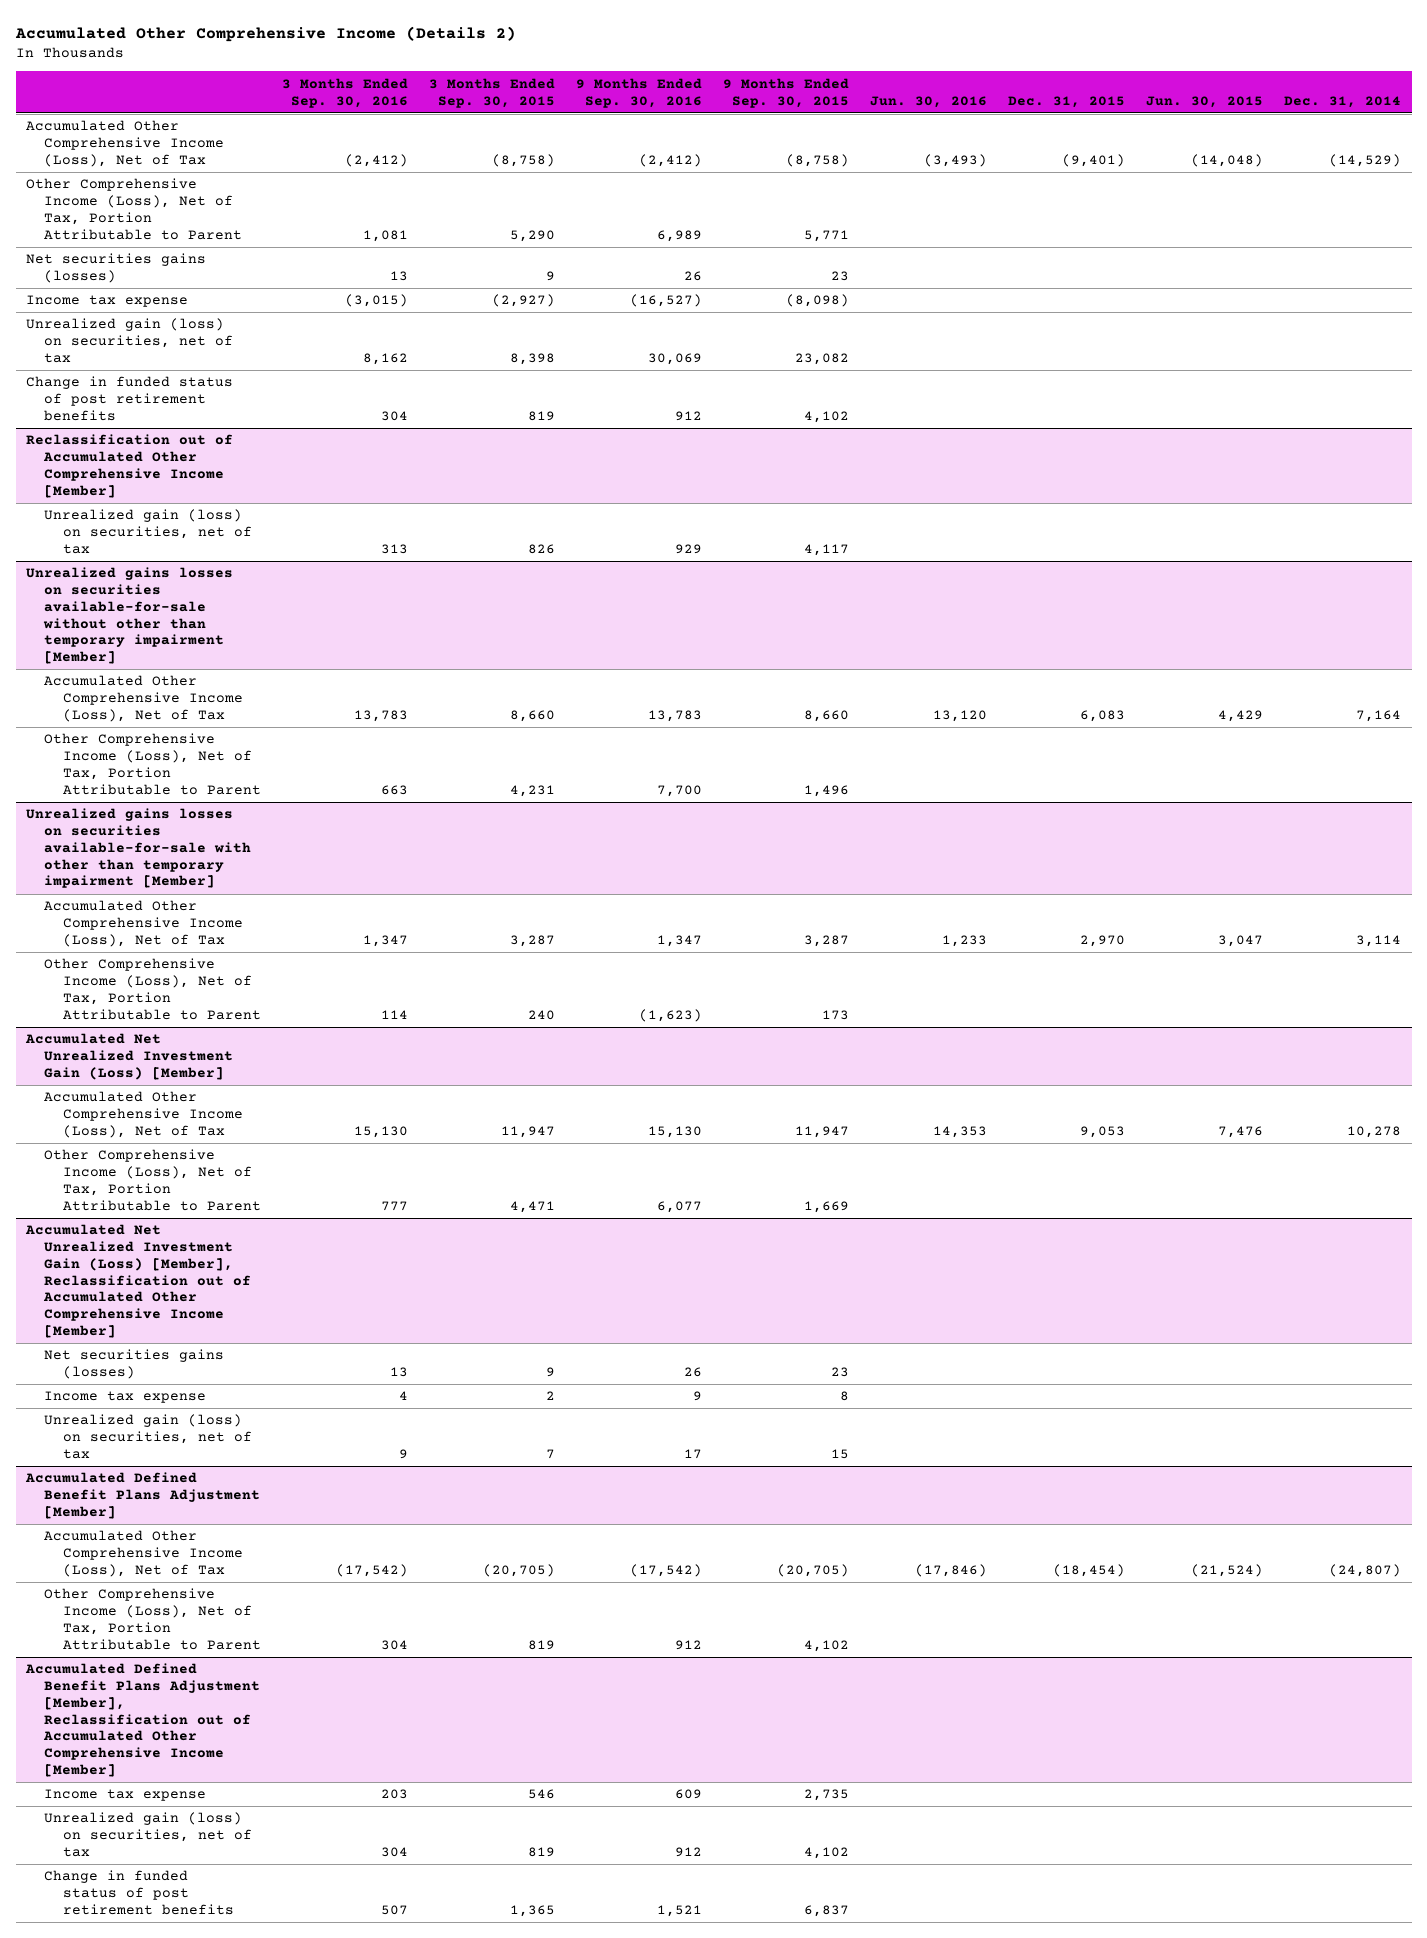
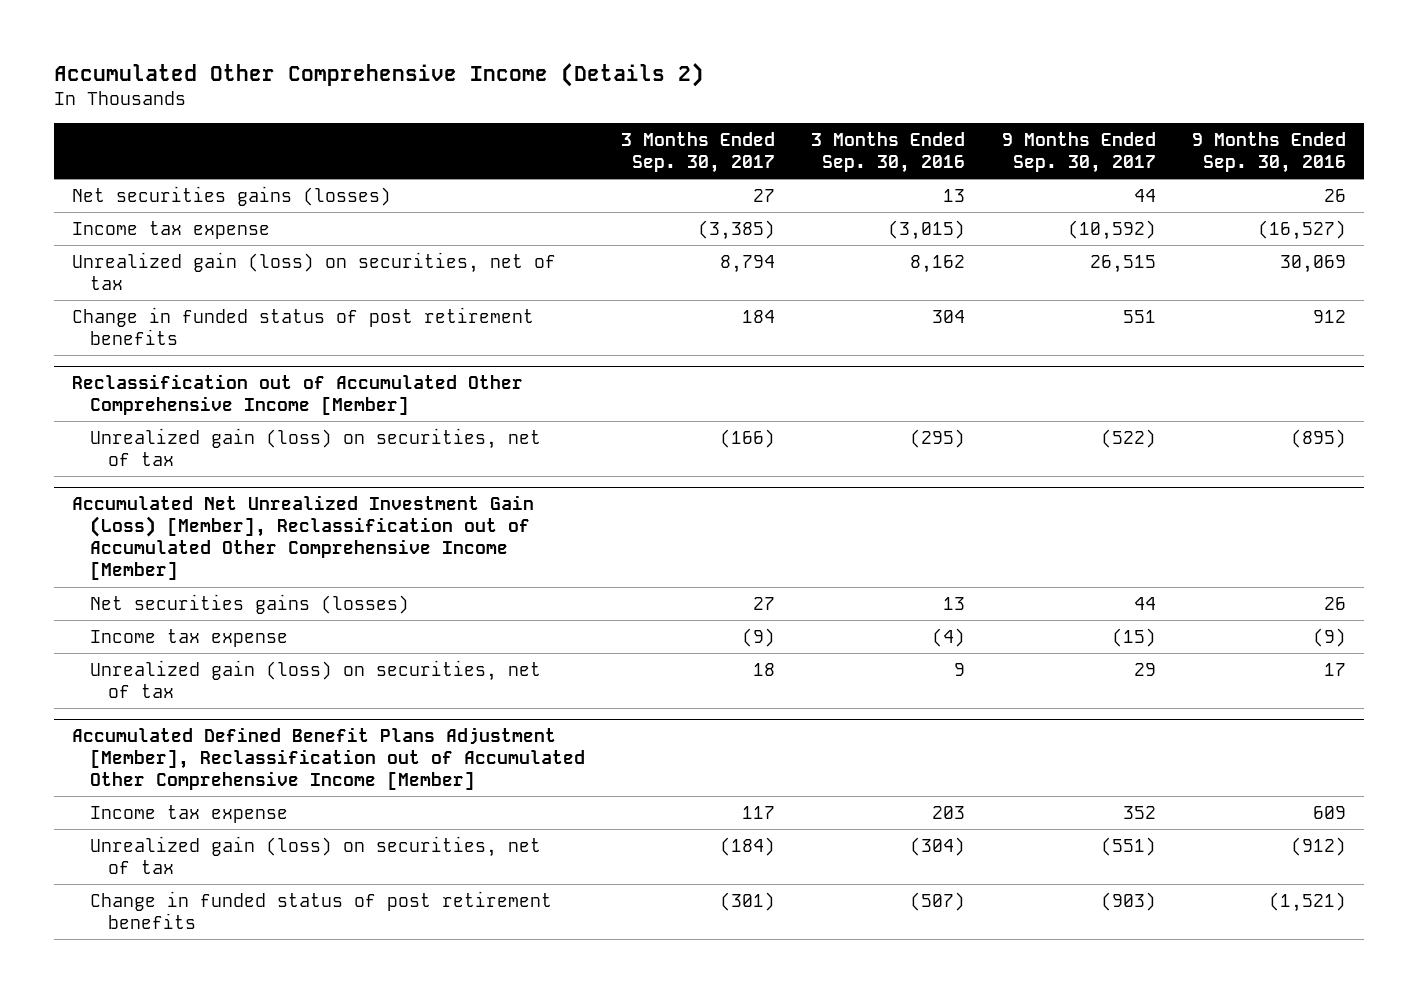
[428,77,555,108] 3 Months Ended Sep. 30, 2015 -> none
[722,77,849,108] 9 Months Ended Sep. 30, 2015 -> none
[870,95,988,108] Jun. 30, 2016 -> none
[1008,95,1126,108] Dec. 31, 2015 -> none
[1146,95,1264,108] Jun. 30, 2015 -> none
[1284,95,1402,108] Dec. 31, 2014 -> none
none -> [621,131,776,173] 3 Months Ended Sep. 30, 2017
none -> [1001,131,1156,173] 9 Months Ended Sep. 30, 2017
[26,120,225,167] Accumulated Other Comprehensive Income (Loss), Net of Tax -> none
[26,178,243,240] Other Comprehensive Income (Loss), Net of Tax, Portion Attributable to Parent -> none
[26,567,234,665] Unrealized gains losses on securities available-for-sale without other than temporary impairment [Member] -> none
[44,675,243,722] Accumulated Other Comprehensive Income (Loss), Net of Tax -> none
[44,733,261,795] Other Comprehensive Income (Loss), Net of Tax, Portion Attributable to Parent -> none
[26,808,252,889] Unrealized gains losses on securities available-for-sale with other than temporary impairment [Member] -> none
[44,900,243,947] Accumulated Other Comprehensive Income (Loss), Net of Tax -> none
[44,958,261,1020] Other Comprehensive Income (Loss), Net of Tax, Portion Attributable to Parent -> none
[25,1033,234,1080] Accumulated Net Unrealized Investment Gain (Loss) [Member] -> none
[44,1091,243,1138] Accumulated Other Comprehensive Income (Loss), Net of Tax -> none
[44,1149,261,1211] Other Comprehensive Income (Loss), Net of Tax, Portion Attributable to Parent -> none
[380,543,408,554] 313 -> [910,428,966,448] (295)
[674,543,702,554] 929 -> [1290,428,1346,448] (895)
[398,1391,408,1401] 4 -> [932,627,966,647] (4)
[692,1391,702,1402] 9 -> [1312,627,1346,647] (9)
[25,1472,261,1519] Accumulated Defined Benefit Plans Adjustment [Member] -> none
[44,1530,243,1577] Accumulated Other Comprehensive Income (Loss), Net of Tax -> none
[44,1588,261,1650] Other Comprehensive Income (Loss), Net of Tax, Portion Attributable to Parent -> none
[380,1846,408,1857] 304 -> [910,836,966,856] (304)
[674,1846,702,1857] 912 -> [1290,836,1346,856] (912)
[380,1904,408,1915] 507 -> [910,891,966,911] (507)
[656,1904,702,1917] 1,521 -> [1268,891,1346,912] (1,521)

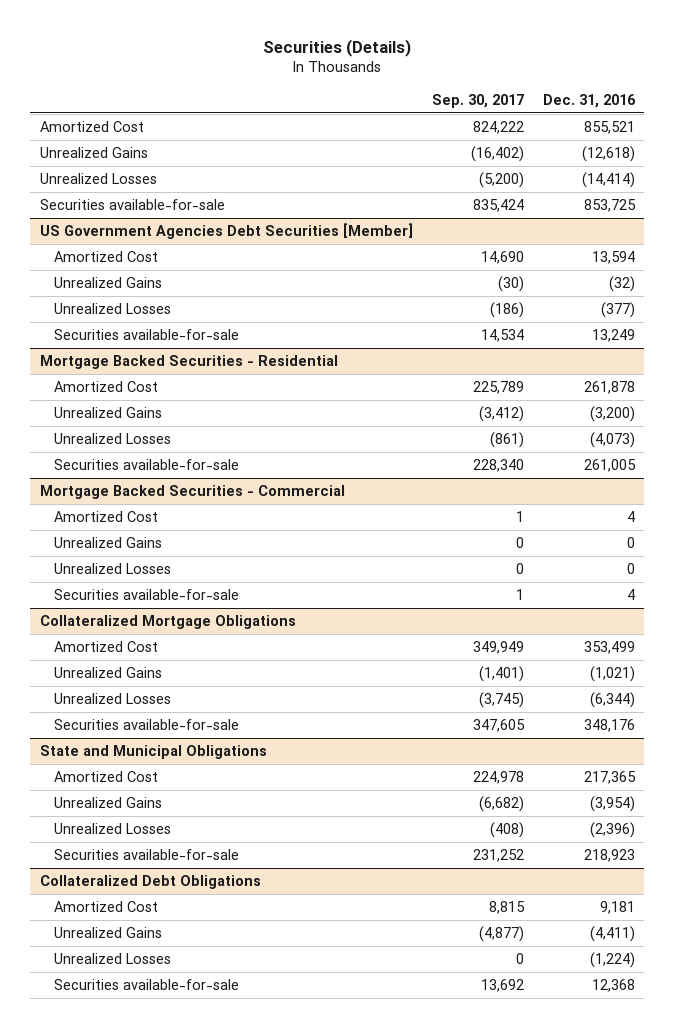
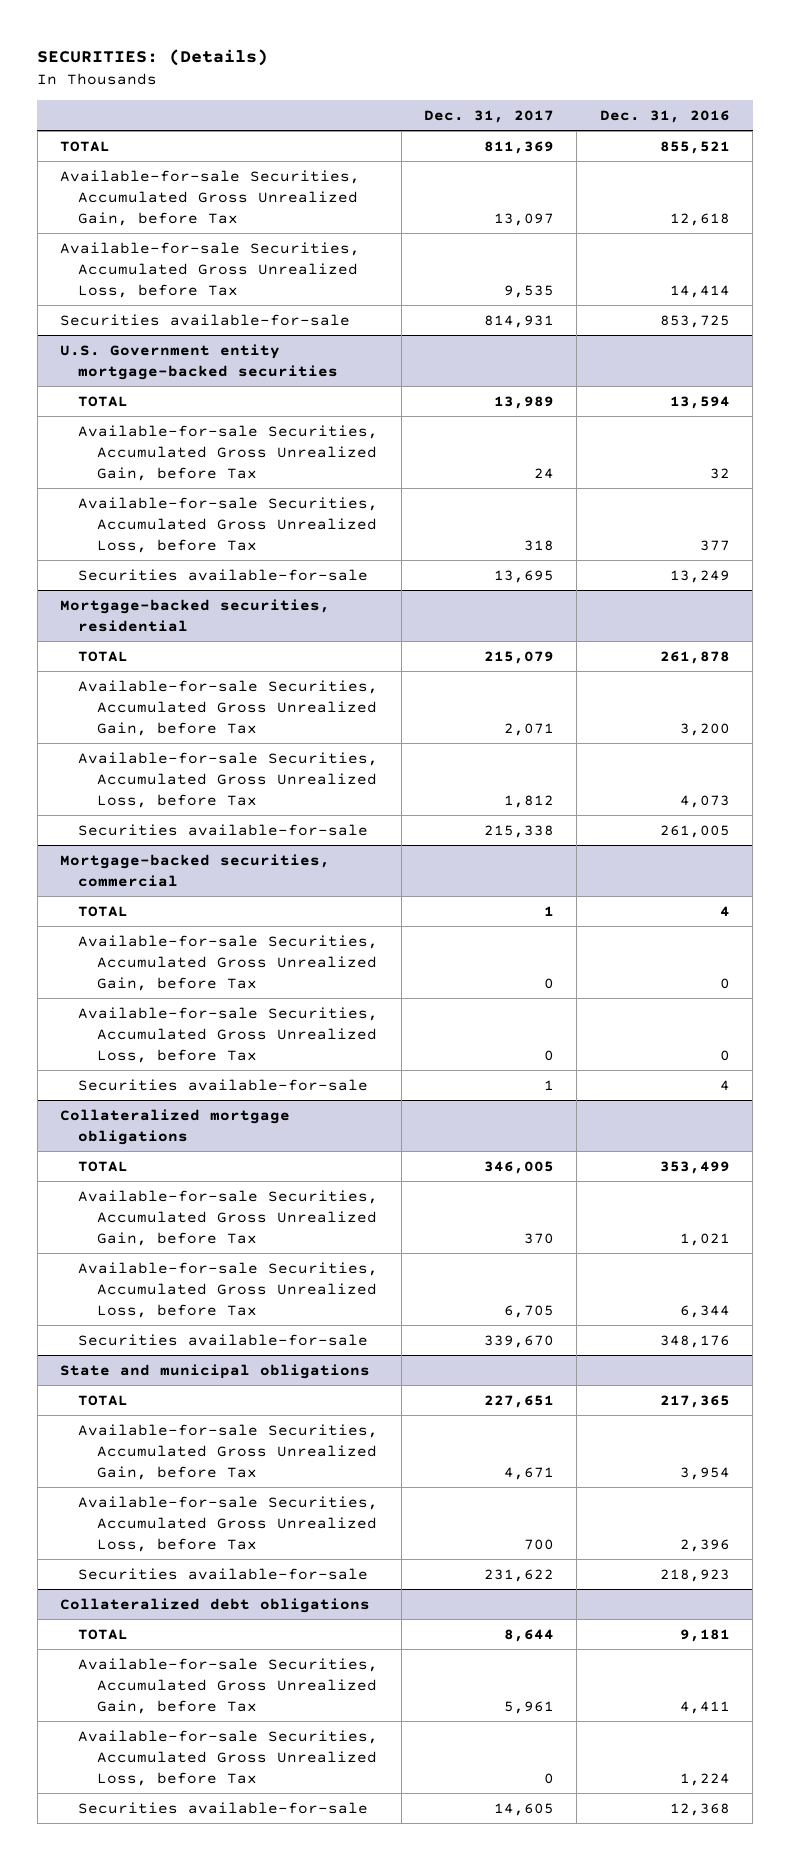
[263,38,412,57] Securities (Details) -> [37,48,269,66] SECURITIES: (Details)
[431,93,524,108] Sep. 30, 2017 -> none
none -> [424,109,555,123] Dec. 31, 2017
[39,121,144,133] Amortized Cost -> [59,140,110,152] TOTAL
[39,147,148,159] Unrealized Gains -> [59,169,360,226] Available-for-sale Securities, Accumulated Gross Unrealized Gain, before Tax
[581,146,635,163] (12,618) -> [669,212,730,226] 12,618
[39,173,157,185] Unrealized Losses -> [59,241,360,298] Available-for-sale Securities, Accumulated Gross Unrealized Loss, before Tax
[581,172,635,189] (14,414) -> [669,284,730,298] 14,414
[39,223,413,240] US Government Agencies Debt Securities [Member] -> [59,343,339,380] U.S. Government entity mortgage-backed securities
[53,251,158,263] Amortized Cost -> [78,395,129,407] TOTAL
[53,277,162,289] Unrealized Gains -> [78,424,379,481] Available-for-sale Securities, Accumulated Gross Unrealized Gain, before Tax
[608,276,635,293] (32) -> [709,467,730,479] 32
[53,303,171,315] Unrealized Losses -> [78,496,379,553] Available-for-sale Securities, Accumulated Gross Unrealized Loss, before Tax
[600,302,635,319] (377) -> [699,539,730,551] 377
[39,355,338,370] Mortgage Backed Securities - Residential -> [59,598,330,632] Mortgage-backed securities, residential
[53,381,158,393] Amortized Cost -> [78,650,129,662] TOTAL
[53,407,162,419] Unrealized Gains -> [78,679,379,736] Available-for-sale Securities, Accumulated Gross Unrealized Gain, before Tax
[589,406,635,423] (3,200) -> [679,722,730,736] 3,200
[53,433,171,445] Unrealized Losses -> [78,751,379,808] Available-for-sale Securities, Accumulated Gross Unrealized Loss, before Tax
[589,432,635,449] (4,073) -> [679,794,730,808] 4,073
[39,485,345,500] Mortgage Backed Securities - Commercial -> [59,853,330,887] Mortgage-backed securities, commercial
[53,511,158,523] Amortized Cost -> [78,905,129,917] TOTAL
[53,537,162,549] Unrealized Gains -> [78,934,379,991] Available-for-sale Securities, Accumulated Gross Unrealized Gain, before Tax
[53,563,171,575] Unrealized Losses -> [78,1006,379,1063] Available-for-sale Securities, Accumulated Gross Unrealized Loss, before Tax
[39,615,296,630] Collateralized Mortgage Obligations -> [59,1108,290,1145] Collateralized mortgage obligations
[53,641,158,653] Amortized Cost -> [78,1160,129,1172] TOTAL
[53,667,162,679] Unrealized Gains -> [78,1189,379,1246] Available-for-sale Securities, Accumulated Gross Unrealized Gain, before Tax
[589,666,635,683] (1,021) -> [679,1232,730,1246] 1,021
[53,693,171,705] Unrealized Losses -> [78,1261,379,1318] Available-for-sale Securities, Accumulated Gross Unrealized Loss, before Tax
[589,692,635,709] (6,344) -> [679,1304,730,1318] 6,344
[39,745,267,760] State and Municipal Obligations -> [59,1363,370,1379] State and municipal obligations
[53,771,158,783] Amortized Cost -> [78,1394,129,1406] TOTAL
[53,797,162,809] Unrealized Gains -> [78,1423,379,1480] Available-for-sale Securities, Accumulated Gross Unrealized Gain, before Tax
[589,796,635,813] (3,954) -> [679,1466,730,1480] 3,954
[53,823,171,835] Unrealized Losses -> [78,1495,379,1552] Available-for-sale Securities, Accumulated Gross Unrealized Loss, before Tax
[589,822,635,839] (2,396) -> [679,1538,730,1552] 2,396
[39,875,261,890] Collateralized Debt Obligations -> [59,1597,370,1613] Collateralized debt obligations
[53,901,158,913] Amortized Cost -> [78,1628,129,1640] TOTAL
[53,927,162,939] Unrealized Gains -> [78,1657,379,1714] Available-for-sale Securities, Accumulated Gross Unrealized Gain, before Tax
[589,926,635,943] (4,411) -> [679,1700,730,1714] 4,411
[53,953,171,965] Unrealized Losses -> [78,1729,379,1786] Available-for-sale Securities, Accumulated Gross Unrealized Loss, before Tax
[589,952,635,969] (1,224) -> [679,1772,730,1786] 1,224

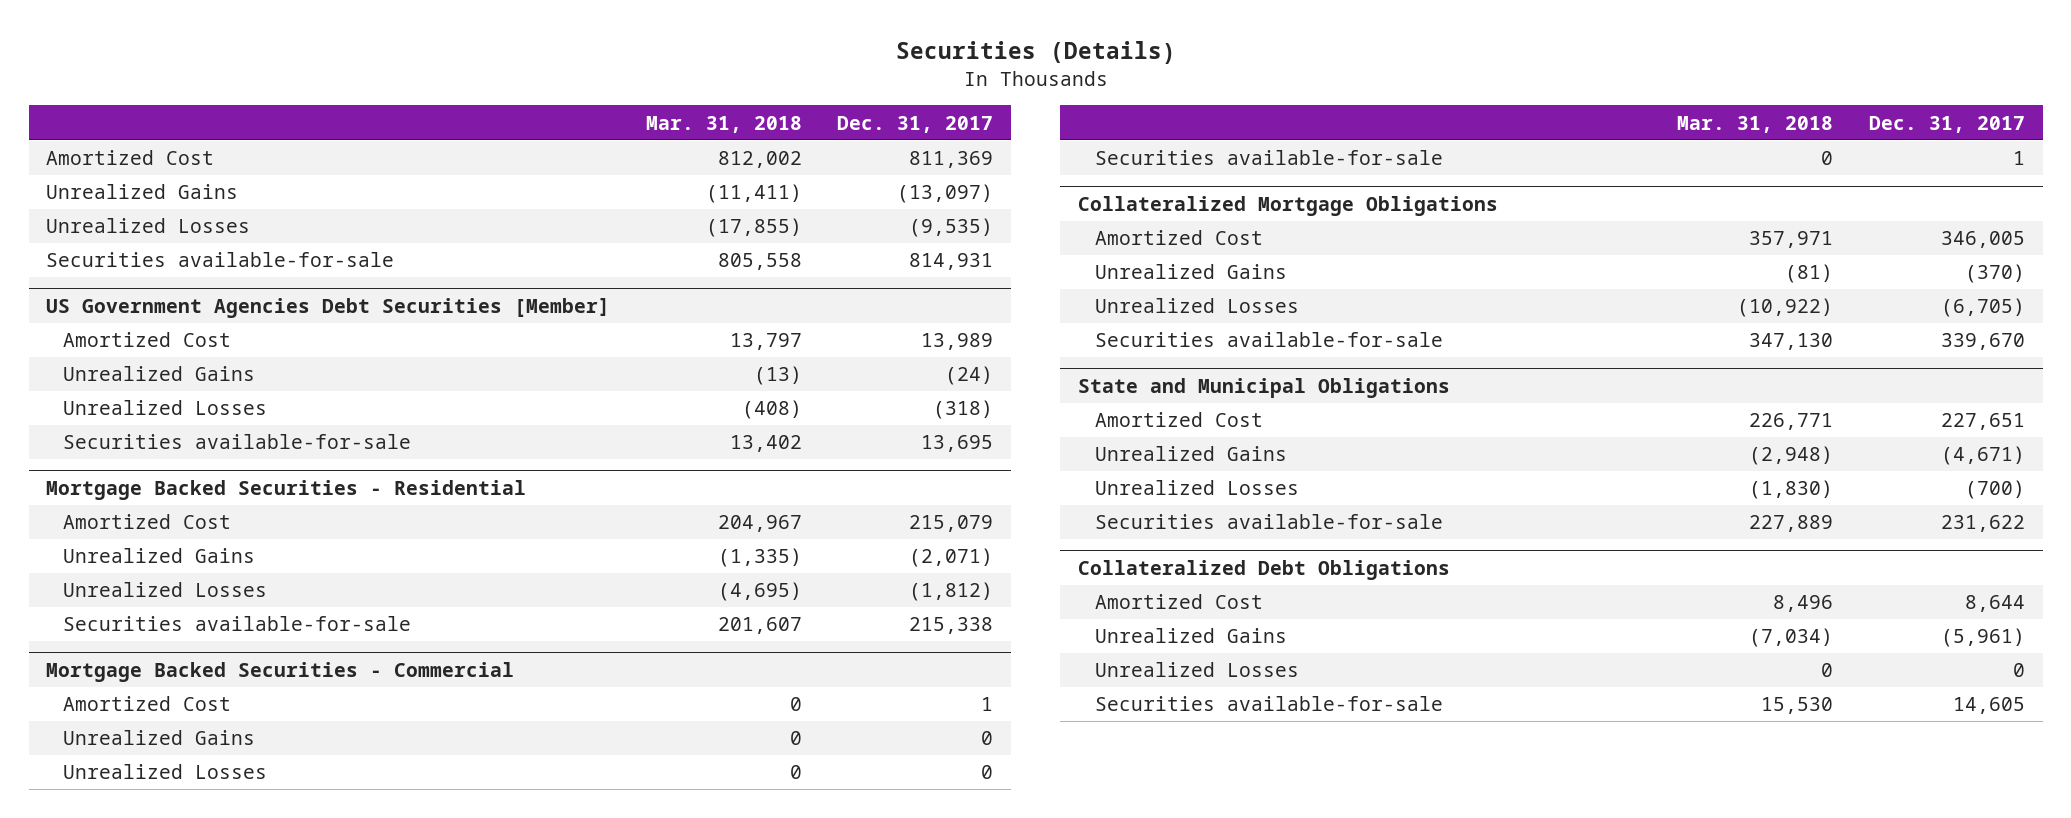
[37,48,269,66] SECURITIES: (Details) -> [895,41,1176,65] Securities (Details)
[599,109,730,123] Dec. 31, 2016 -> none
none -> [645,115,802,133] Mar. 31, 2018
[59,140,110,152] TOTAL -> [46,150,215,166] Amortized Cost
[59,169,360,226] Available-for-sale Securities, Accumulated Gross Unrealized Gain, before Tax -> [46,184,239,200] Unrealized Gains
[494,212,555,226] 13,097 -> [897,184,994,204] (13,097)
[59,241,360,298] Available-for-sale Securities, Accumulated Gross Unrealized Loss, before Tax -> [46,218,251,234] Unrealized Losses
[504,284,555,298] 9,535 -> [909,218,994,238] (9,535)
[59,343,339,380] U.S. Government entity mortgage-backed securities -> [46,297,611,318] US Government Agencies Debt Securities [Member]
[78,395,129,407] TOTAL -> [63,332,232,348] Amortized Cost
[78,424,379,481] Available-for-sale Securities, Accumulated Gross Unrealized Gain, before Tax -> [63,366,256,382] Unrealized Gains
[534,467,555,479] 24 -> [945,366,994,386] (24)
[78,496,379,553] Available-for-sale Securities, Accumulated Gross Unrealized Loss, before Tax -> [63,400,268,416] Unrealized Losses
[524,539,555,551] 318 -> [933,400,994,420] (318)
[59,598,330,632] Mortgage-backed securities, residential -> [46,479,527,500] Mortgage Backed Securities - Residential
[78,650,129,662] TOTAL -> [63,514,232,530] Amortized Cost
[78,679,379,736] Available-for-sale Securities, Accumulated Gross Unrealized Gain, before Tax -> [63,548,256,564] Unrealized Gains
[504,722,555,736] 2,071 -> [909,548,994,568] (2,071)
[78,751,379,808] Available-for-sale Securities, Accumulated Gross Unrealized Loss, before Tax -> [63,582,268,598] Unrealized Losses
[504,794,555,808] 1,812 -> [909,582,994,602] (1,812)
[59,853,330,887] Mortgage-backed securities, commercial -> [46,661,515,682] Mortgage Backed Securities - Commercial
[78,905,129,917] TOTAL -> [63,696,232,712] Amortized Cost
[78,934,379,991] Available-for-sale Securities, Accumulated Gross Unrealized Gain, before Tax -> [63,730,256,746] Unrealized Gains
[78,1006,379,1063] Available-for-sale Securities, Accumulated Gross Unrealized Loss, before Tax -> [63,764,268,780] Unrealized Losses
[59,1108,290,1145] Collateralized mortgage obligations -> [1077,195,1498,216] Collateralized Mortgage Obligations
[78,1160,129,1172] TOTAL -> [1094,230,1263,246] Amortized Cost
[78,1189,379,1246] Available-for-sale Securities, Accumulated Gross Unrealized Gain, before Tax -> [1094,264,1287,280] Unrealized Gains
[524,1232,555,1244] 370 -> [1964,264,2025,284] (370)
[78,1261,379,1318] Available-for-sale Securities, Accumulated Gross Unrealized Loss, before Tax -> [1094,298,1299,314] Unrealized Losses
[504,1304,555,1318] 6,705 -> [1940,298,2025,318] (6,705)
[59,1363,370,1379] State and municipal obligations -> [1077,377,1450,398] State and Municipal Obligations
[78,1394,129,1406] TOTAL -> [1094,412,1263,428] Amortized Cost
[78,1423,379,1480] Available-for-sale Securities, Accumulated Gross Unrealized Gain, before Tax -> [1094,446,1287,462] Unrealized Gains
[504,1466,555,1480] 4,671 -> [1940,446,2025,466] (4,671)
[78,1495,379,1552] Available-for-sale Securities, Accumulated Gross Unrealized Loss, before Tax -> [1094,480,1299,496] Unrealized Losses
[524,1538,555,1550] 700 -> [1964,480,2025,500] (700)
[59,1597,370,1613] Collateralized debt obligations -> [1077,559,1450,580] Collateralized Debt Obligations
[78,1628,129,1640] TOTAL -> [1094,594,1263,610] Amortized Cost
[78,1657,379,1714] Available-for-sale Securities, Accumulated Gross Unrealized Gain, before Tax -> [1094,628,1287,644] Unrealized Gains
[504,1700,555,1714] 5,961 -> [1940,628,2025,648] (5,961)
[78,1729,379,1786] Available-for-sale Securities, Accumulated Gross Unrealized Loss, before Tax -> [1094,662,1299,678] Unrealized Losses

